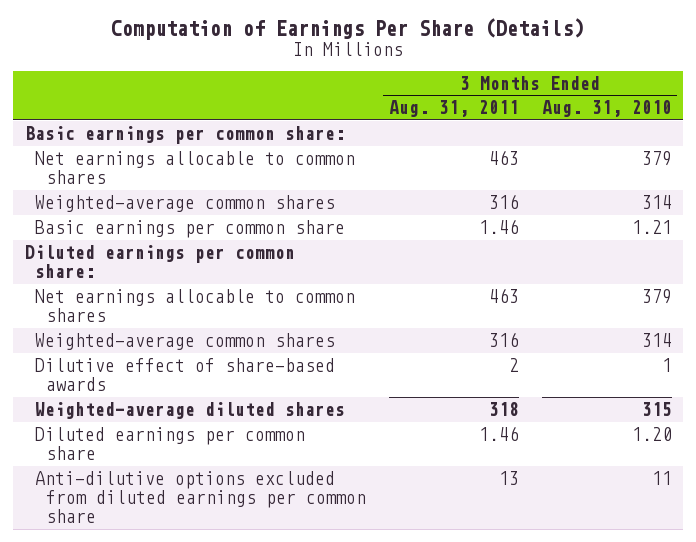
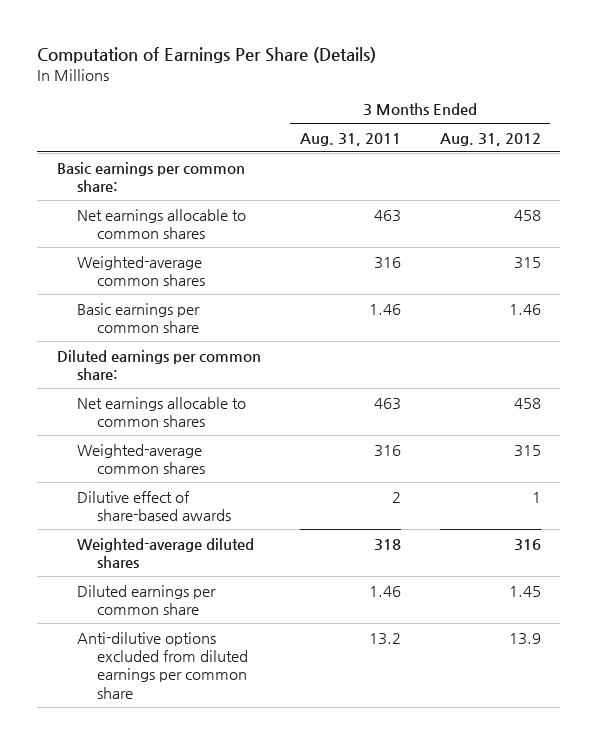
[541,100,672,118] Aug. 31, 2010 -> none
none -> [439,132,541,146] Aug. 31, 2012
[498,471,519,486] 13 -> [368,632,401,645] 13.2

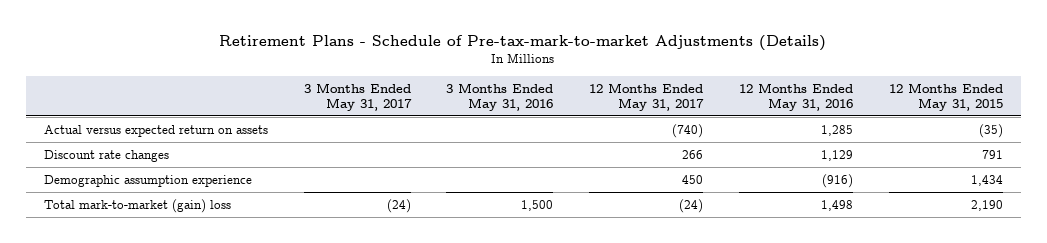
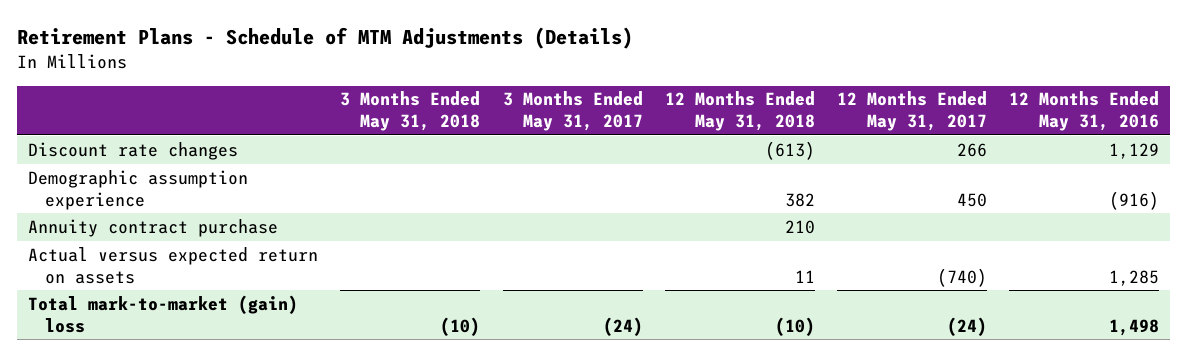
[219,34,827,51] Retirement Plans - Schedule of Pre-tax-mark-to-market Adjustments (Details) -> [17,27,634,50] Retirement Plans - Schedule of MTM Adjustments (Details)
[446,82,554,111] 3 Months Ended May 31, 2016 -> none
[888,82,1003,111] 12 Months Ended May 31, 2015 -> none
none -> [340,91,481,132] 3 Months Ended May 31, 2018
none -> [664,91,815,132] 12 Months Ended May 31, 2018
none -> [28,218,279,237] Annuity contract purchase
[44,124,269,137] Actual versus expected return on assets -> [28,246,319,284] Actual versus expected return on assets

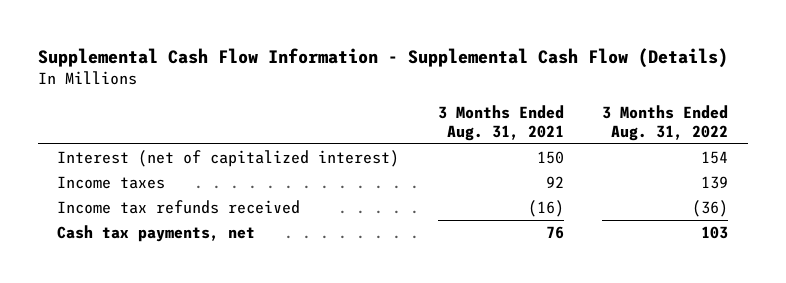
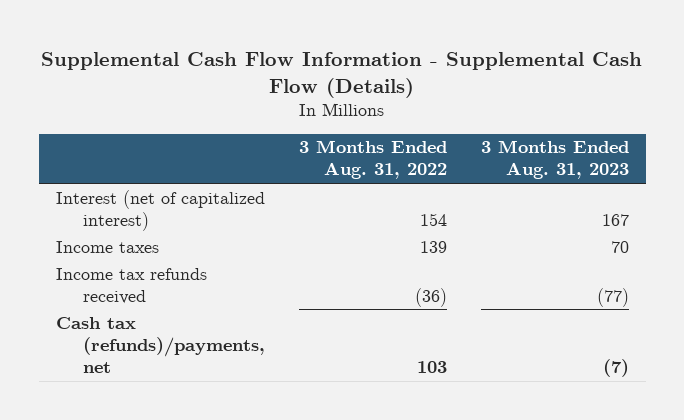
[437,104,564,141] 3 Months Ended Aug. 31, 2021 -> none
none -> [480,140,629,180] 3 Months Ended Aug. 31, 2023
[57,225,256,243] Cash tax payments, net -> [55,316,265,373] Cash tax (refunds)/payments, net

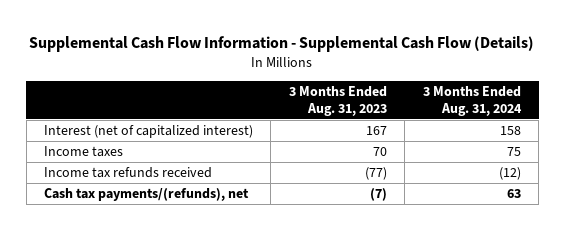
[298,140,447,180] 3 Months Ended Aug. 31, 2022 -> none
none -> [422,85,522,116] 3 Months Ended Aug. 31, 2024
[55,316,265,373] Cash tax (refunds)/payments, net -> [44,188,250,202] Cash tax payments/(refunds), net

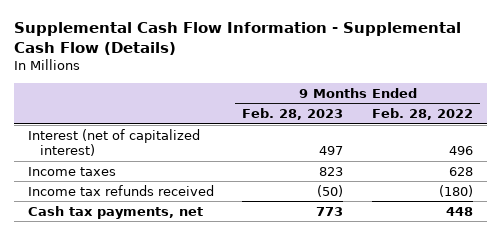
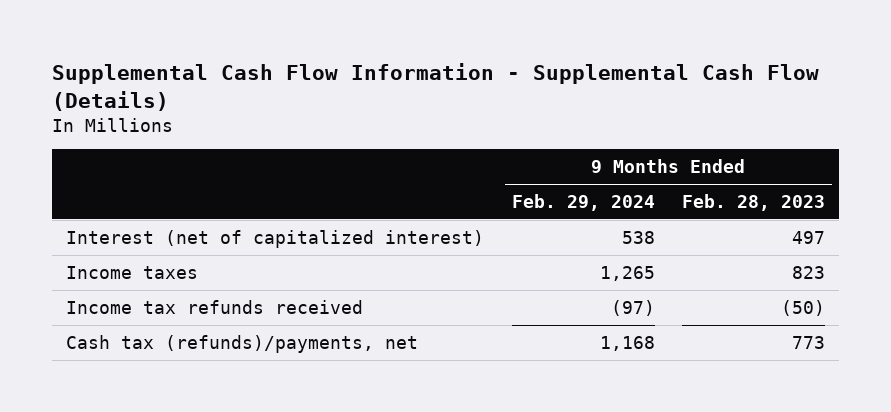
[371,108,473,121] Feb. 28, 2022 -> none
none -> [511,193,655,211] Feb. 29, 2024
[27,205,203,219] Cash tax payments, net -> [66,334,419,353] Cash tax (refunds)/payments, net

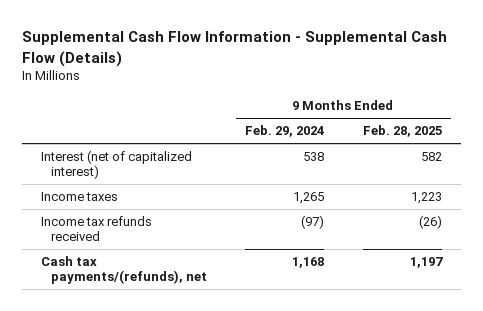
[682,193,826,211] Feb. 28, 2023 -> none
none -> [362,125,442,138] Feb. 28, 2025
[66,334,419,353] Cash tax (refunds)/payments, net -> [41,256,207,285] Cash tax payments/(refunds), net

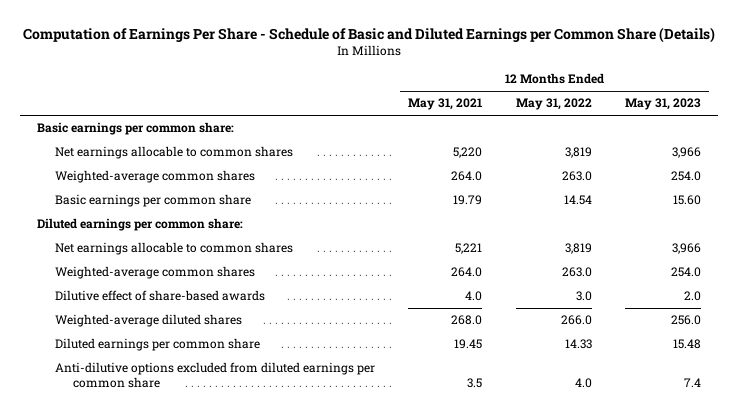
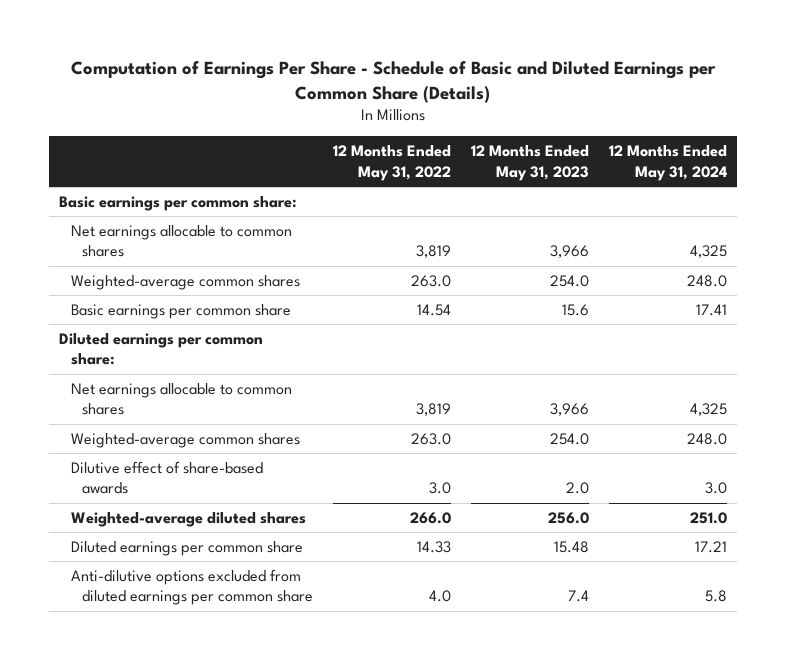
[408,98,483,111] May 31, 2021 -> none
none -> [608,145,727,181] 12 Months Ended May 31, 2024
[673,195,702,206] 15.60 -> [561,303,589,316] 15.6

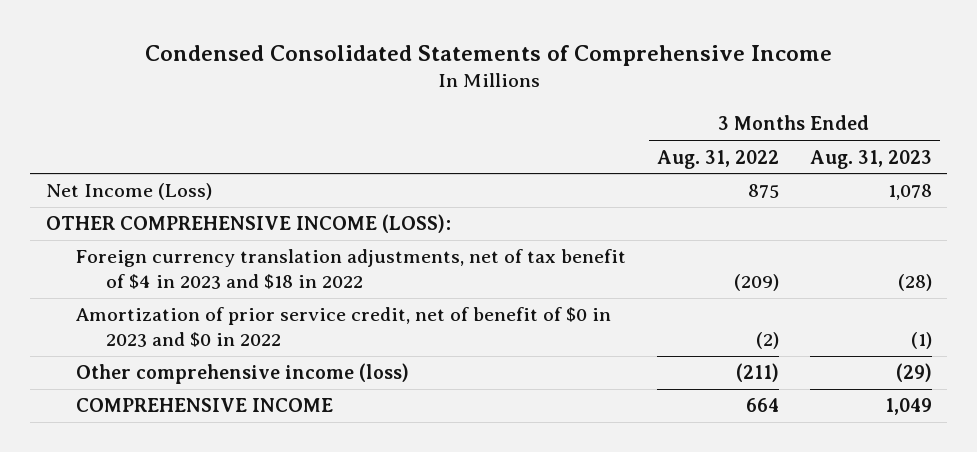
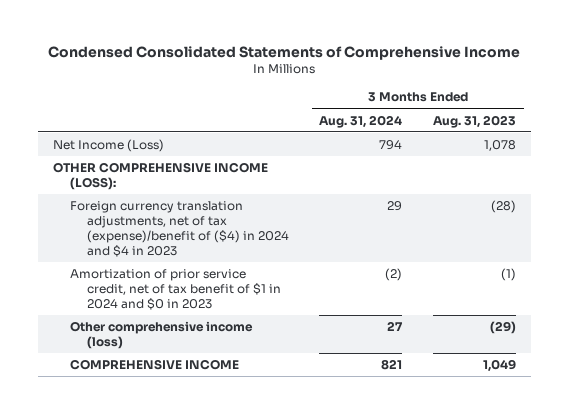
[656,149,779,169] Aug. 31, 2022 -> none
none -> [319,114,403,128] Aug. 31, 2024
[75,249,626,290] Foreign currency translation adjustments, net of tax benefit of $4 in 2023 and $18 in 2022 -> [69,201,289,258] Foreign currency translation adjustments, net of tax (expense)/benefit of ($4) in 2024 and $4 in 2023
[75,307,611,348] Amortization of prior service credit, net of benefit of $0 in 2023 and $0 in 2022 -> [69,269,281,311] Amortization of prior service credit, net of tax benefit of $1 in 2024 and $0 in 2023

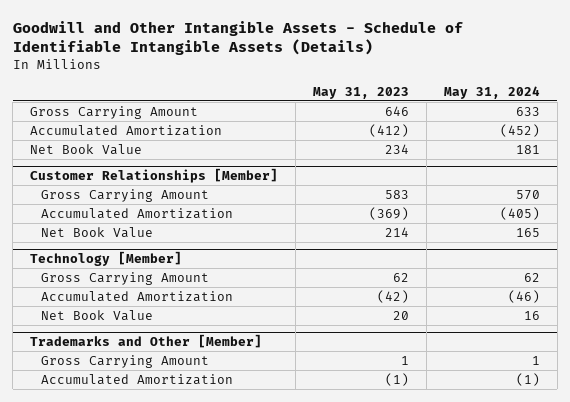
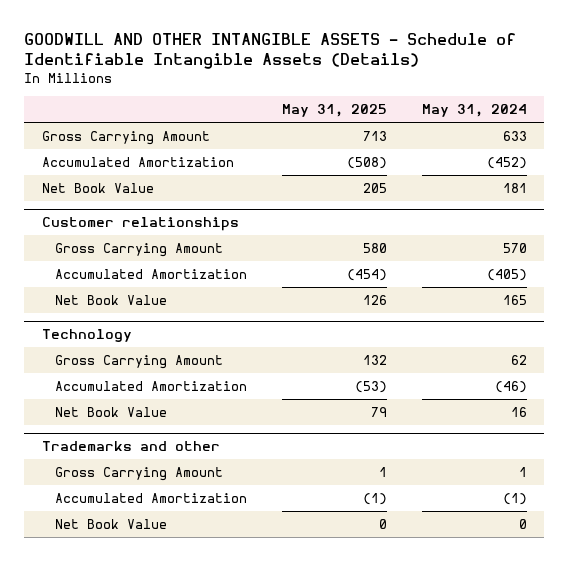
[12,20,463,56] Goodwill and Other Intangible Assets - Schedule of Identifiable Intangible Assets (Details) -> [24,32,517,70] GOODWILL AND OTHER INTANGIBLE ASSETS - Schedule of Identifiable Intangible Assets (Details)
[313,86,410,99] May 31, 2023 -> none
none -> [281,104,387,118] May 31, 2025
[30,168,279,184] Customer Relationships [Member] -> [41,217,239,232] Customer relationships
[30,251,183,267] Technology [Member] -> [41,329,132,343] Technology
[30,334,263,349] Trademarks and Other [Member] -> [41,441,220,452] Trademarks and other
none -> [55,519,168,530] Net Book Value

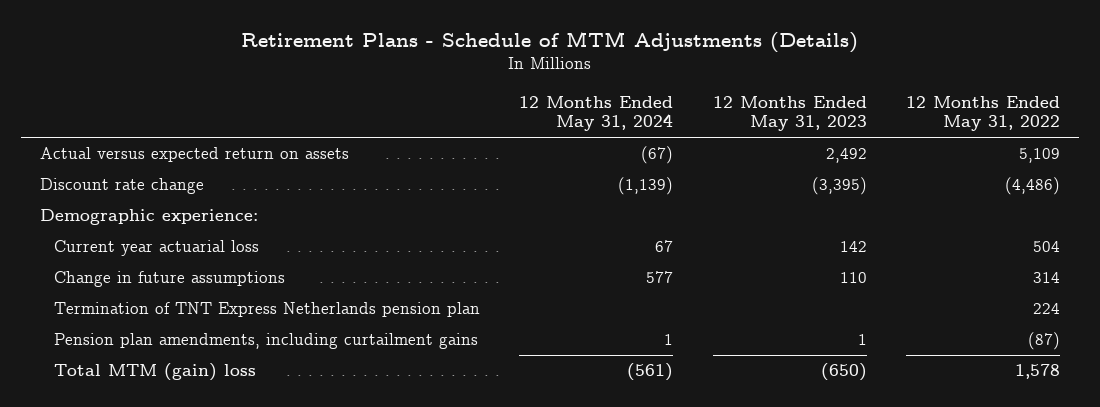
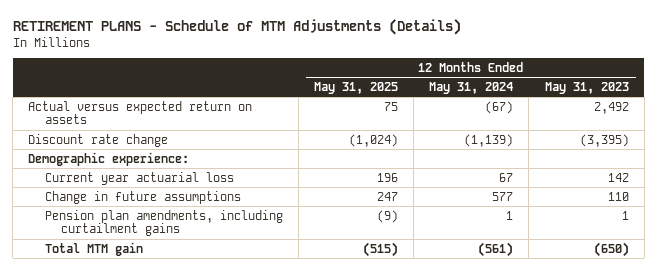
[241,30,859,53] Retirement Plans - Schedule of MTM Adjustments (Details) -> [12,18,461,35] RETIREMENT PLANS - Schedule of MTM Adjustments (Details)
[905,95,1060,132] 12 Months Ended May 31, 2022 -> none
none -> [314,81,399,94] May 31, 2025
[54,302,481,318] Termination of TNT Express Netherlands pension plan -> none
[54,363,257,382] Total MTM (gain) loss -> [44,241,143,256] Total MTM gain

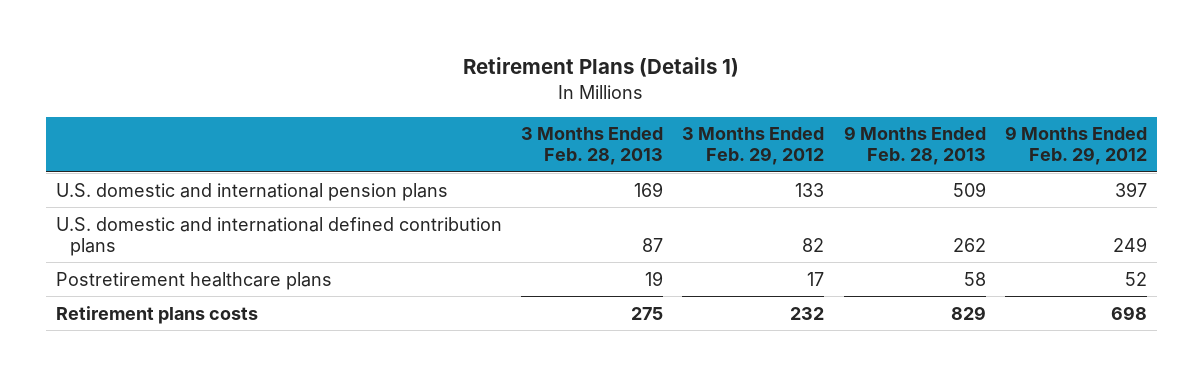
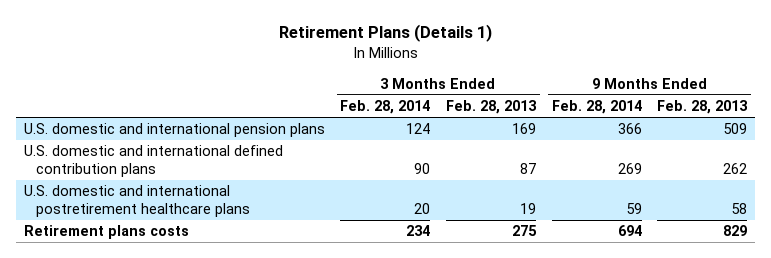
[682,127,825,166] 3 Months Ended Feb. 29, 2012 -> none
[1004,126,1147,166] 9 Months Ended Feb. 29, 2012 -> none
none -> [340,100,431,115] Feb. 28, 2014
none -> [551,100,642,115] Feb. 28, 2014
[56,271,333,290] Postretirement healthcare plans -> [23,185,251,217] U.S. domestic and international postretirement healthcare plans

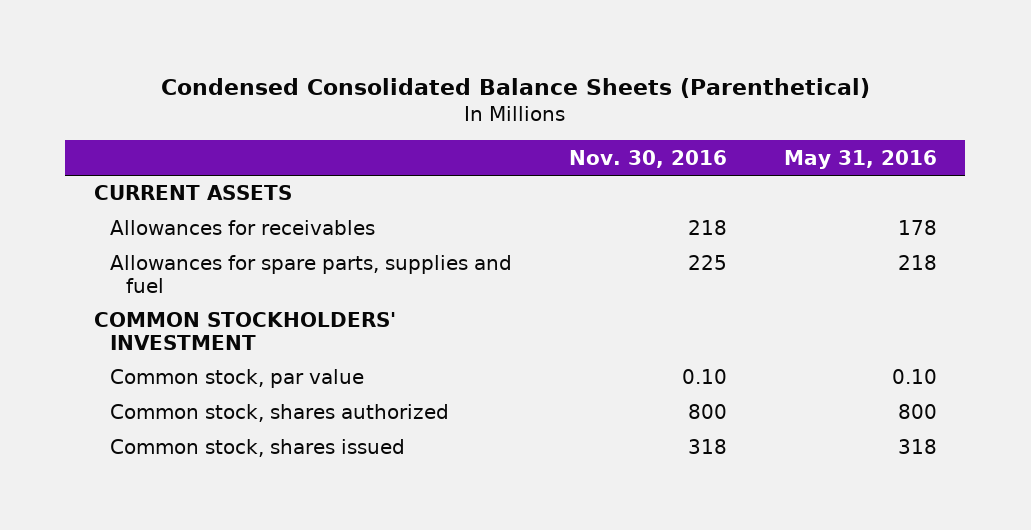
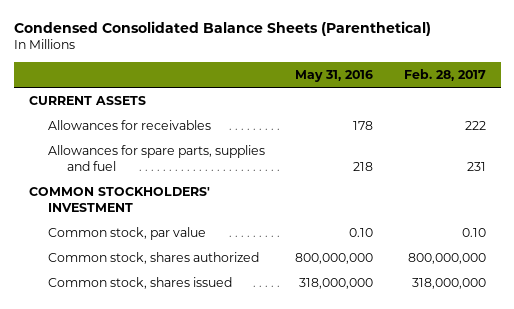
[568,149,727,168] Nov. 30, 2016 -> none
none -> [403,68,486,81] Feb. 28, 2017
[897,404,937,420] 800 -> [295,252,374,264] 800,000,000
[897,439,937,455] 318 -> [299,277,374,289] 318,000,000

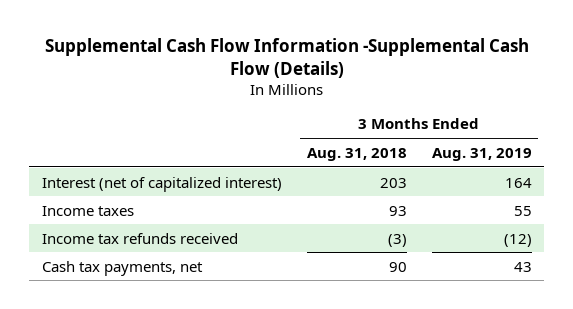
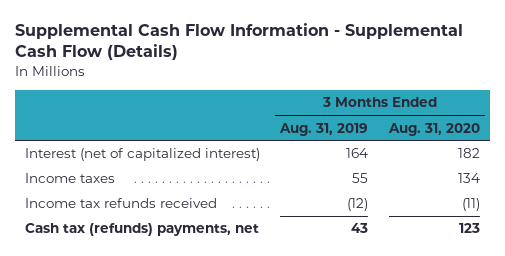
[44,37,529,78] Supplemental Cash Flow Information -Supplemental Cash Flow (Details) -> [14,23,463,61] Supplemental Cash Flow Information - Supplemental Cash Flow (Details)
[306,147,407,161] Aug. 31, 2018 -> none
none -> [387,122,480,136] Aug. 31, 2020
[41,260,203,276] Cash tax payments, net -> [25,223,260,237] Cash tax (refunds) payments, net

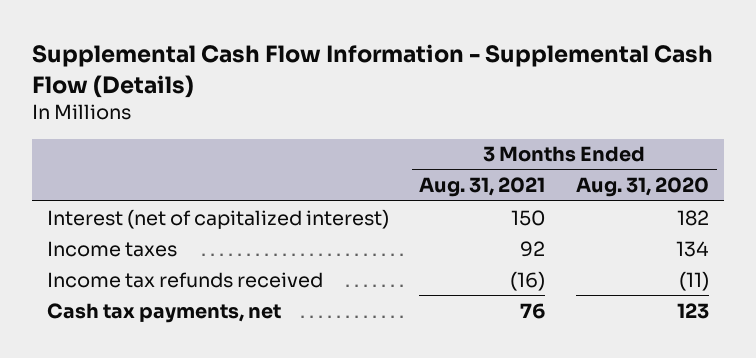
[279,122,369,136] Aug. 31, 2019 -> none
none -> [419,177,546,198] Aug. 31, 2021
[25,223,260,237] Cash tax (refunds) payments, net -> [46,302,281,323] Cash tax payments, net

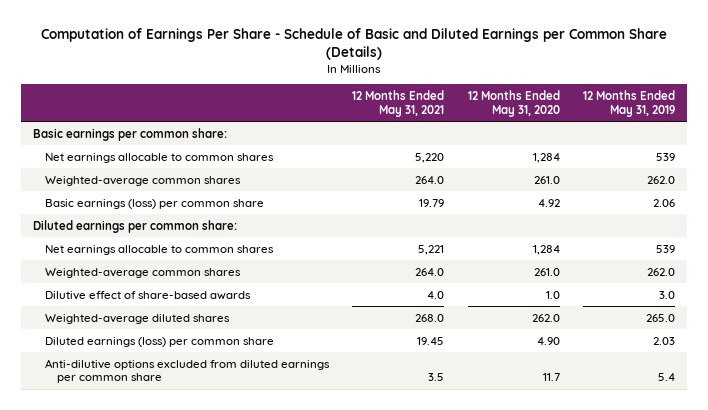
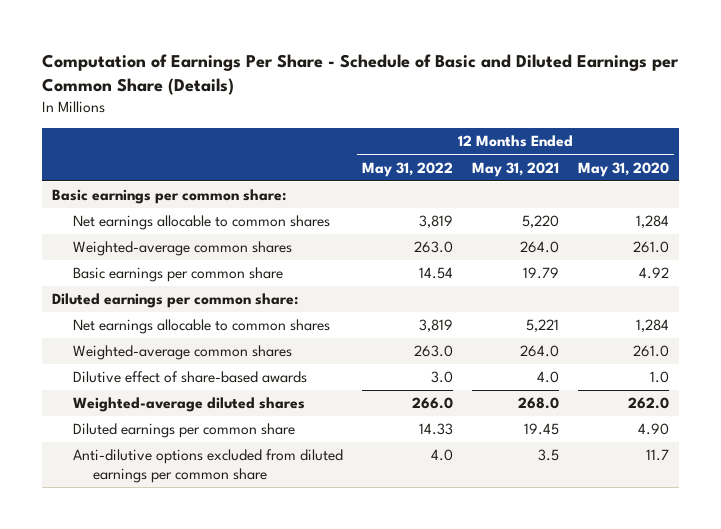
[583,89,676,117] 12 Months Ended May 31, 2019 -> none
none -> [361,161,453,177] May 31, 2022
[44,198,264,209] Basic earnings (loss) per common share -> [72,267,283,283] Basic earnings per common share
[44,336,274,347] Diluted earnings (loss) per common share -> [72,423,295,439] Diluted earnings per common share

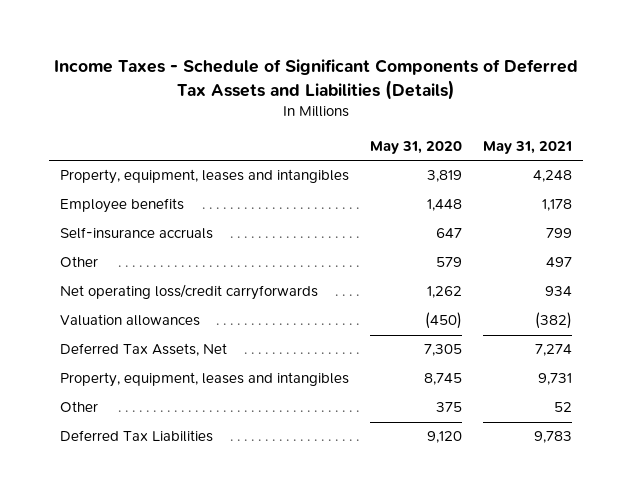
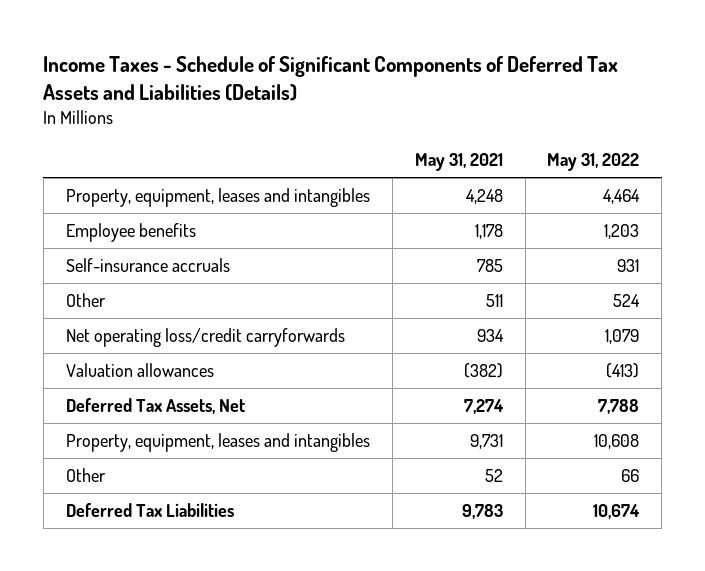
[369,140,462,154] May 31, 2020 -> none
none -> [547,153,640,172] May 31, 2022
[545,228,572,239] 799 -> [476,258,503,272] 785
[545,257,572,268] 497 -> [485,293,503,307] 511

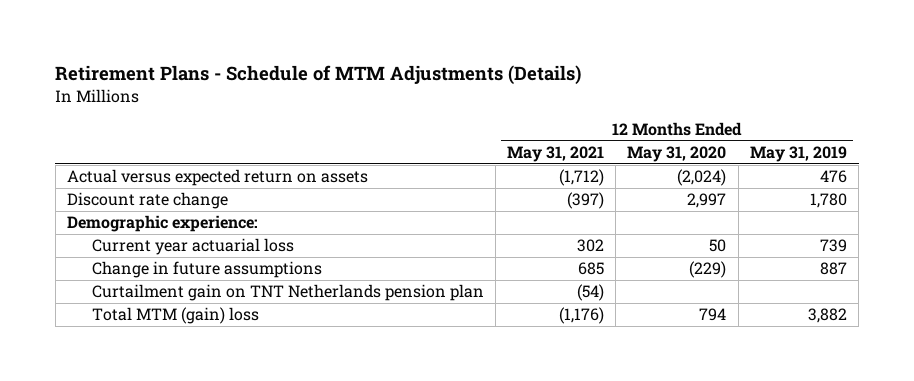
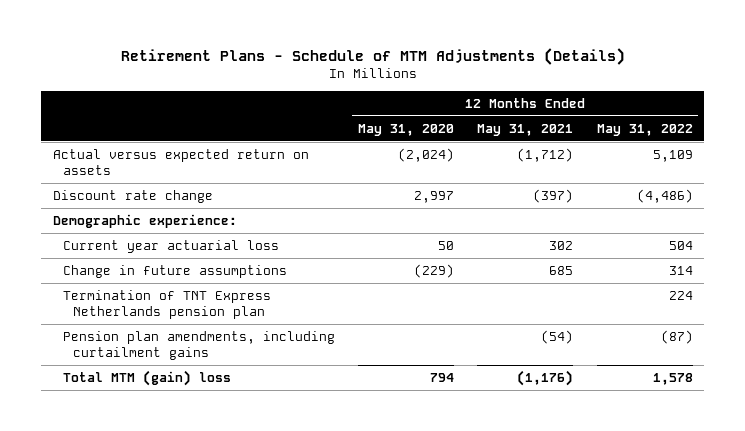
[749,145,847,162] May 31, 2019 -> none
none -> [596,123,693,136] May 31, 2022
[91,284,484,302] Curtailment gain on TNT Netherlands pension plan -> none
none -> [62,289,271,320] Termination of TNT Express Netherlands pension plan
none -> [62,330,335,361] Pension plan amendments, including curtailment gains

